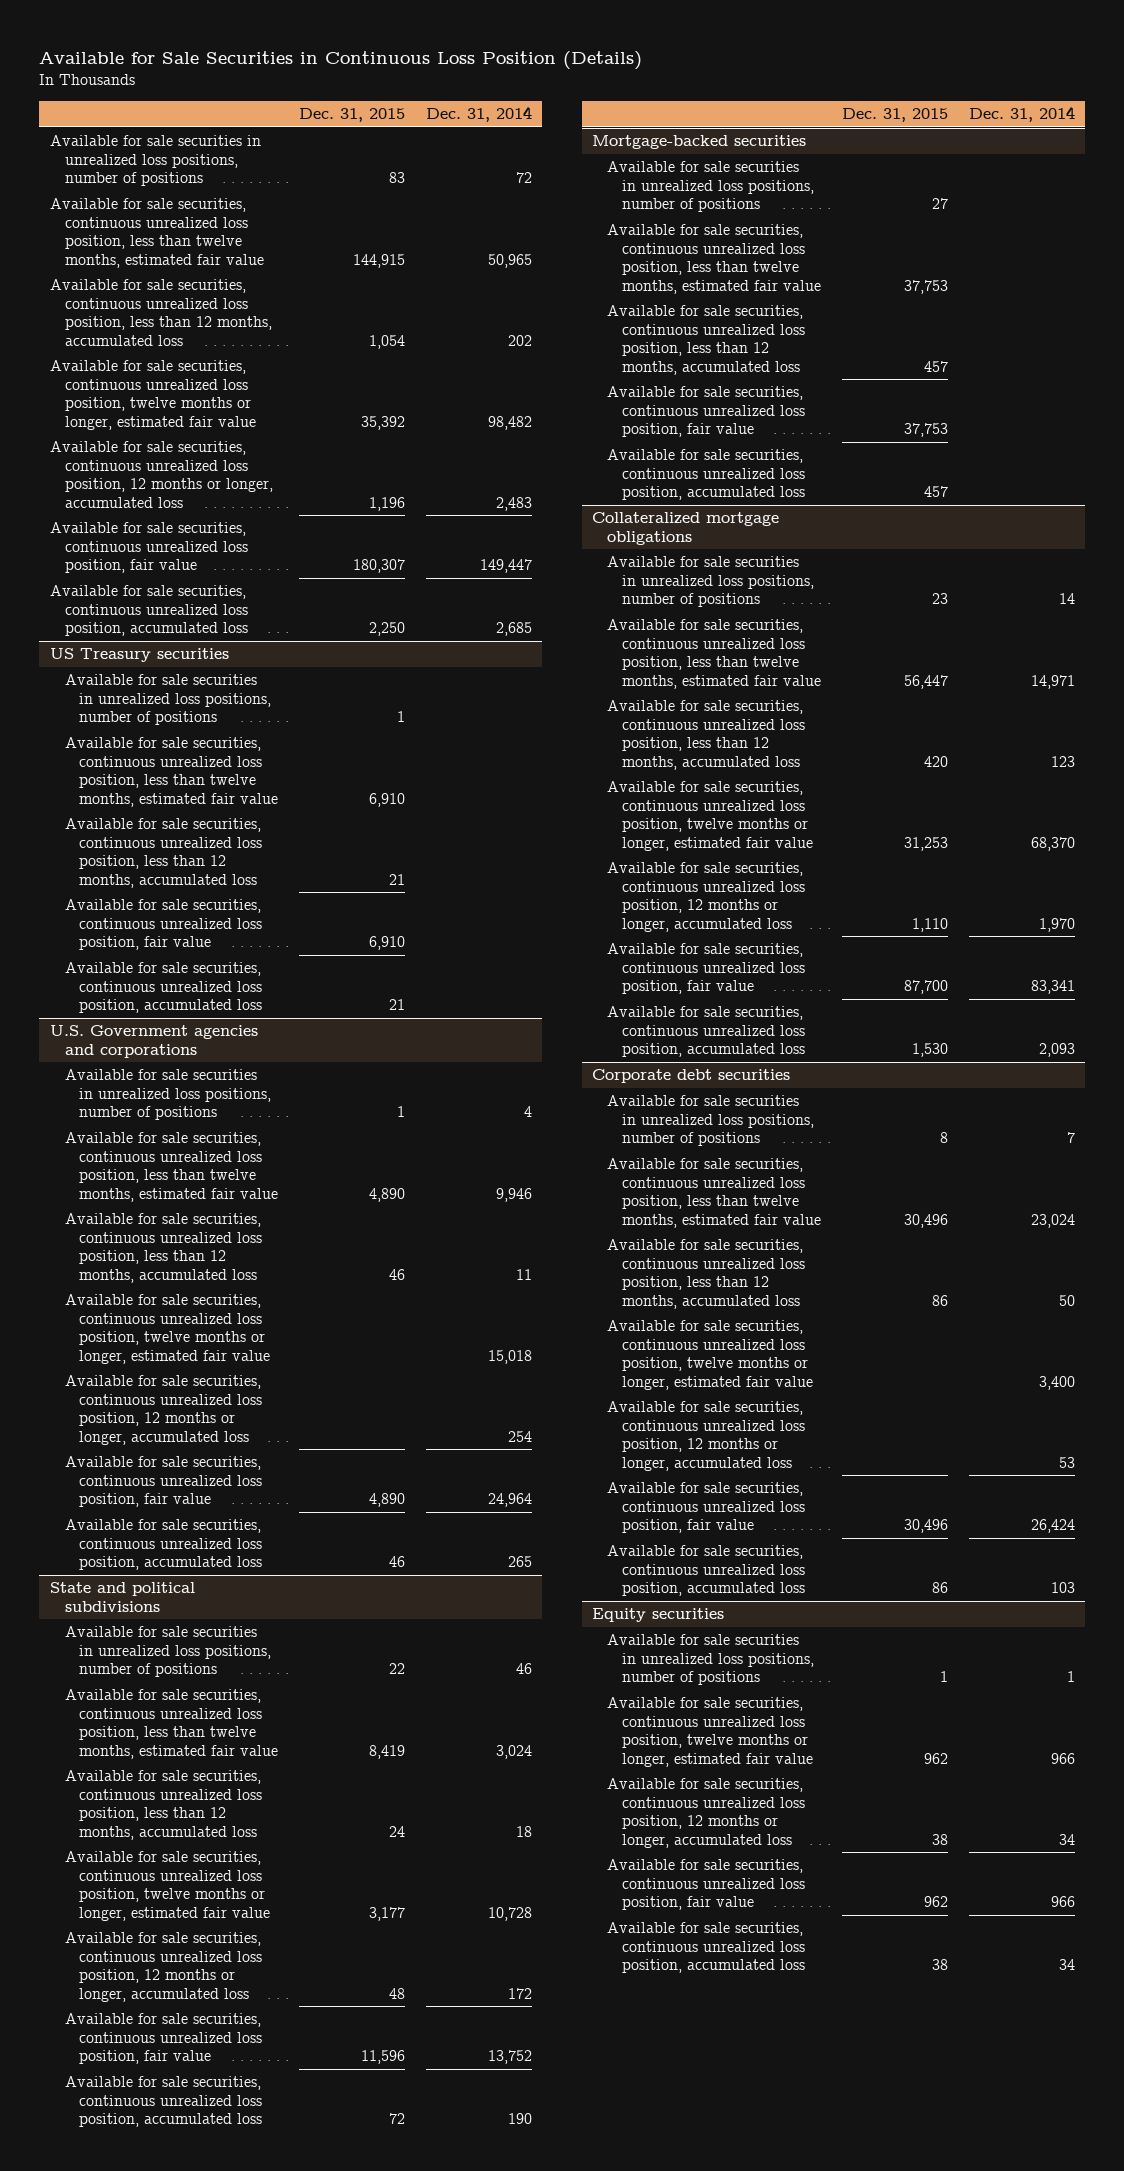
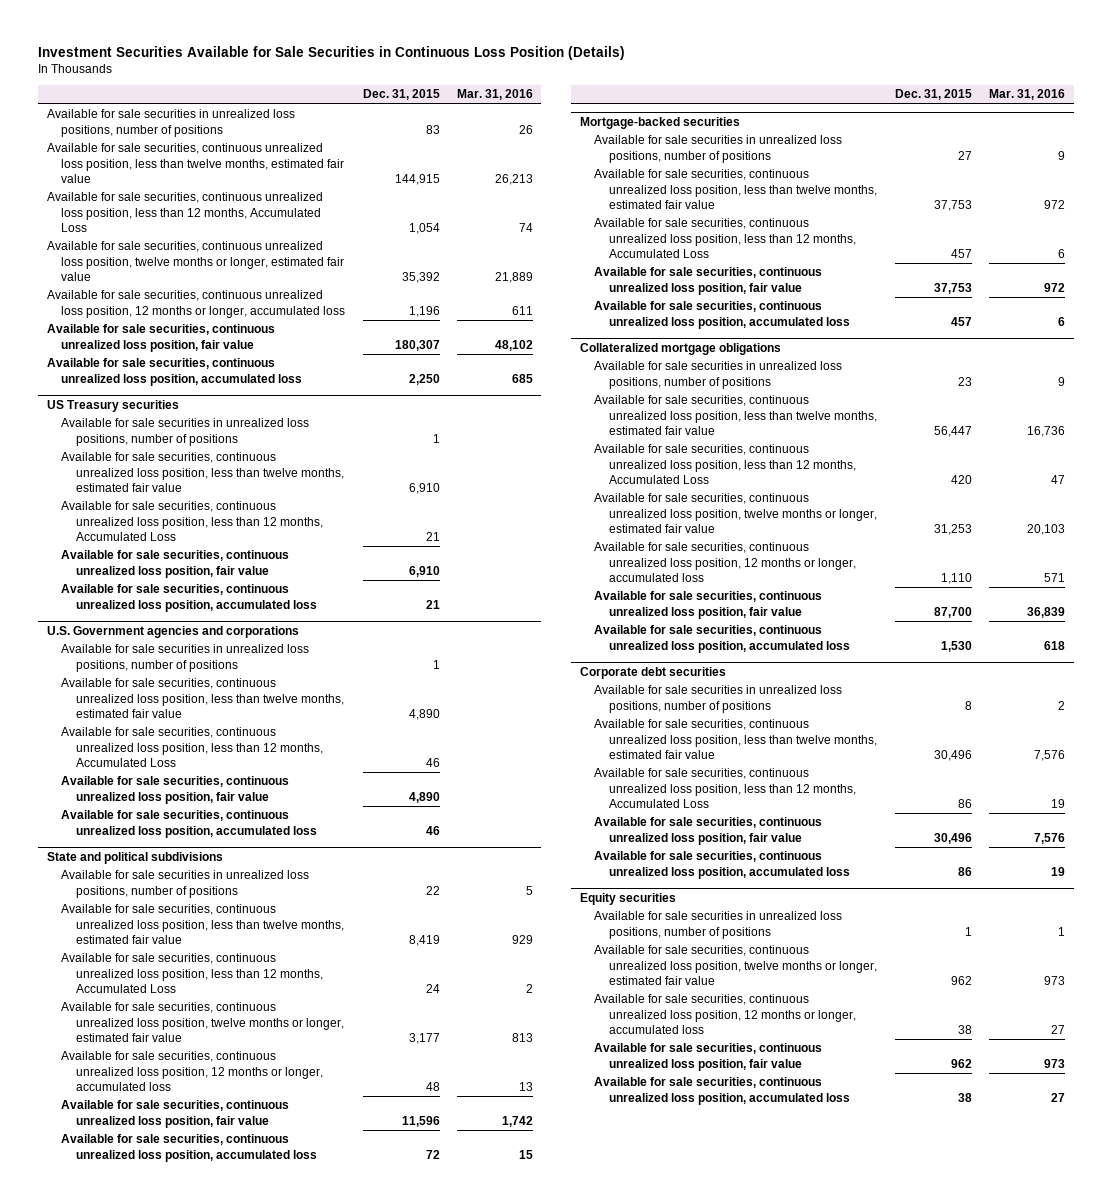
[39,50,643,70] Available for Sale Securities in Continuous Loss Position (Details) -> [38,45,626,60] Investment Securities Available for Sale Securities in Continuous Loss Position (Details)
[426,106,533,123] Dec. 31, 2014 -> none
none -> [456,89,533,101] Mar. 31, 2016
[49,279,272,346] Available for sale securities, continuous unrealized loss position, less than 12 months, accumulated loss -> [46,192,323,232] Available for sale securities, continuous unrealized loss position, less than 12 months, Accumulated Loss
[64,818,263,888] Available for sale securities, continuous unrealized loss position, less than 12 months, accumulated loss -> [61,501,323,541] Available for sale securities, continuous unrealized loss position, less than 12 months, Accumulated Loss
[64,1294,271,1364] Available for sale securities, continuous unrealized loss position, twelve months or longer, estimated fair value -> none
[64,1375,263,1445] Available for sale securities, continuous unrealized loss position, 12 months or longer, accumulated loss -> none
[64,1213,263,1283] Available for sale securities, continuous unrealized loss position, less than 12 months, accumulated loss -> [61,727,323,767] Available for sale securities, continuous unrealized loss position, less than 12 months, Accumulated Loss
[64,1770,263,1840] Available for sale securities, continuous unrealized loss position, less than 12 months, accumulated loss -> [61,953,323,993] Available for sale securities, continuous unrealized loss position, less than 12 months, Accumulated Loss
[607,305,805,375] Available for sale securities, continuous unrealized loss position, less than 12 months, accumulated loss -> [594,218,856,258] Available for sale securities, continuous unrealized loss position, less than 12 months, Accumulated Loss
[607,700,805,770] Available for sale securities, continuous unrealized loss position, less than 12 months, accumulated loss -> [594,444,856,484] Available for sale securities, continuous unrealized loss position, less than 12 months, Accumulated Loss
[607,1320,813,1390] Available for sale securities, continuous unrealized loss position, twelve months or longer, estimated fair value -> none
[607,1401,805,1471] Available for sale securities, continuous unrealized loss position, 12 months or longer, accumulated loss -> none
[607,1239,805,1309] Available for sale securities, continuous unrealized loss position, less than 12 months, accumulated loss -> [594,768,856,808] Available for sale securities, continuous unrealized loss position, less than 12 months, Accumulated Loss

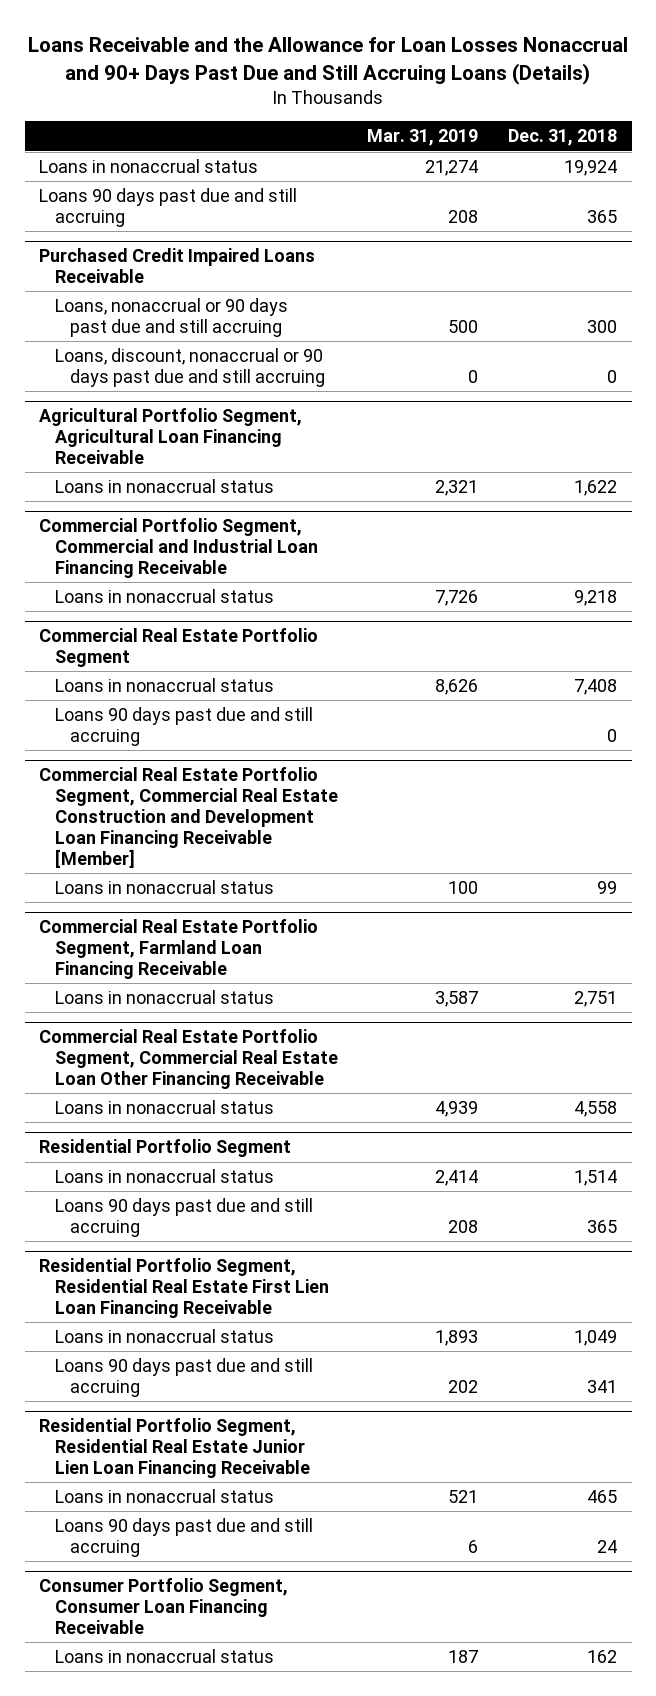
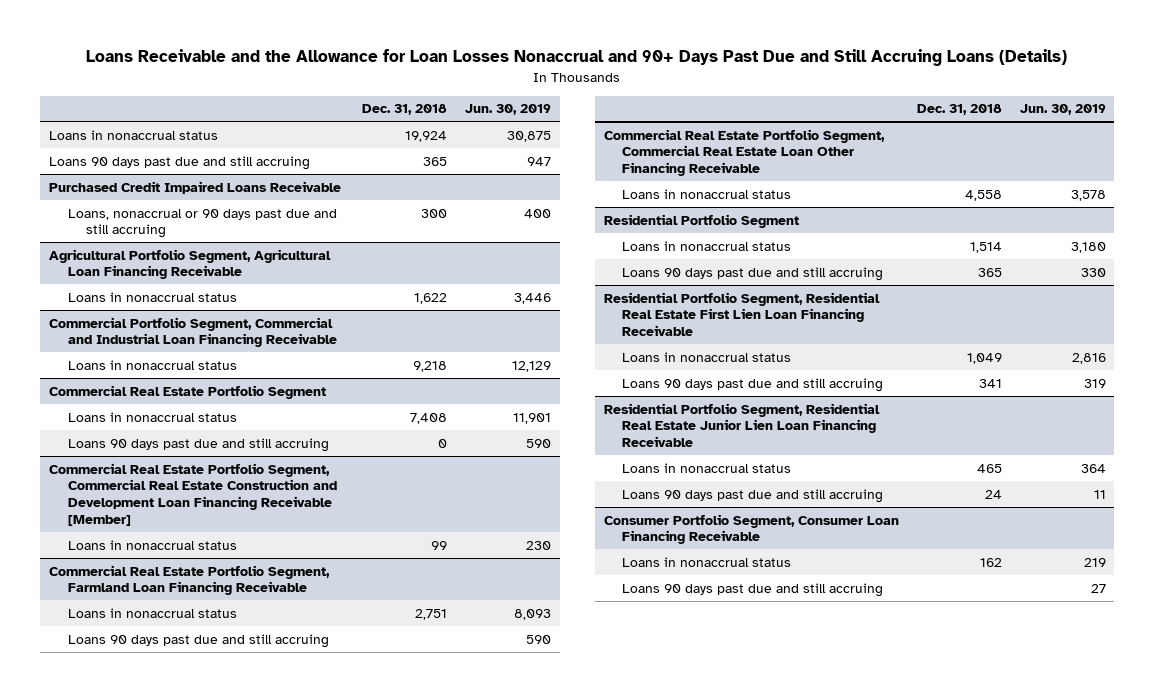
[367,129,479,147] Mar. 31, 2019 -> none
none -> [464,104,551,116] Jun. 30, 2019
[54,347,325,387] Loans, discount, nonaccrual or 90 days past due and still accruing -> none
none -> [67,633,329,648] Loans 90 days past due and still accruing
none -> [622,582,884,597] Loans 90 days past due and still accruing

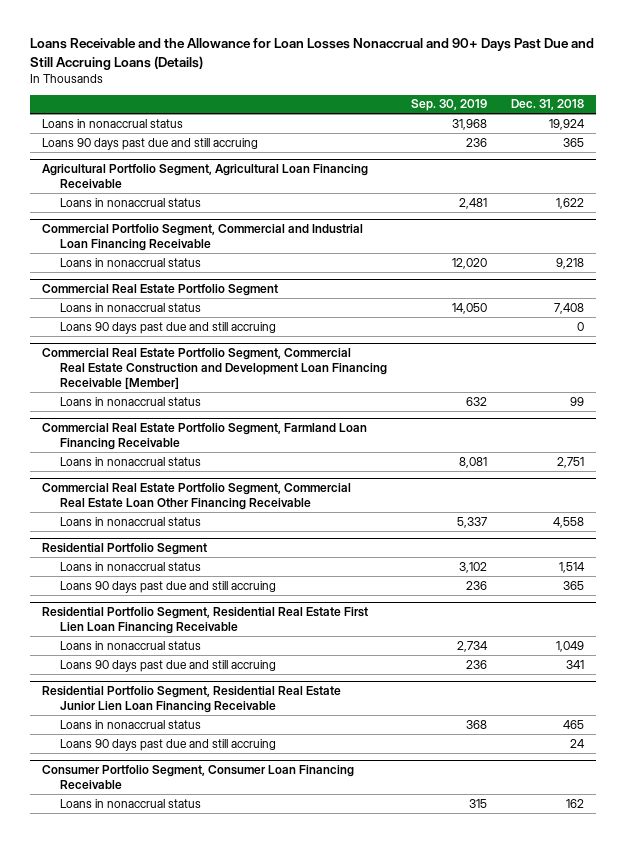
[464,104,551,116] Jun. 30, 2019 -> none
none -> [411,99,488,112] Sep. 30, 2019
[49,180,342,194] Purchased Credit Impaired Loans Receivable -> none
[67,208,337,239] Loans, nonaccrual or 90 days past due and still accruing -> none
[67,633,329,648] Loans 90 days past due and still accruing -> none
[622,582,884,597] Loans 90 days past due and still accruing -> none

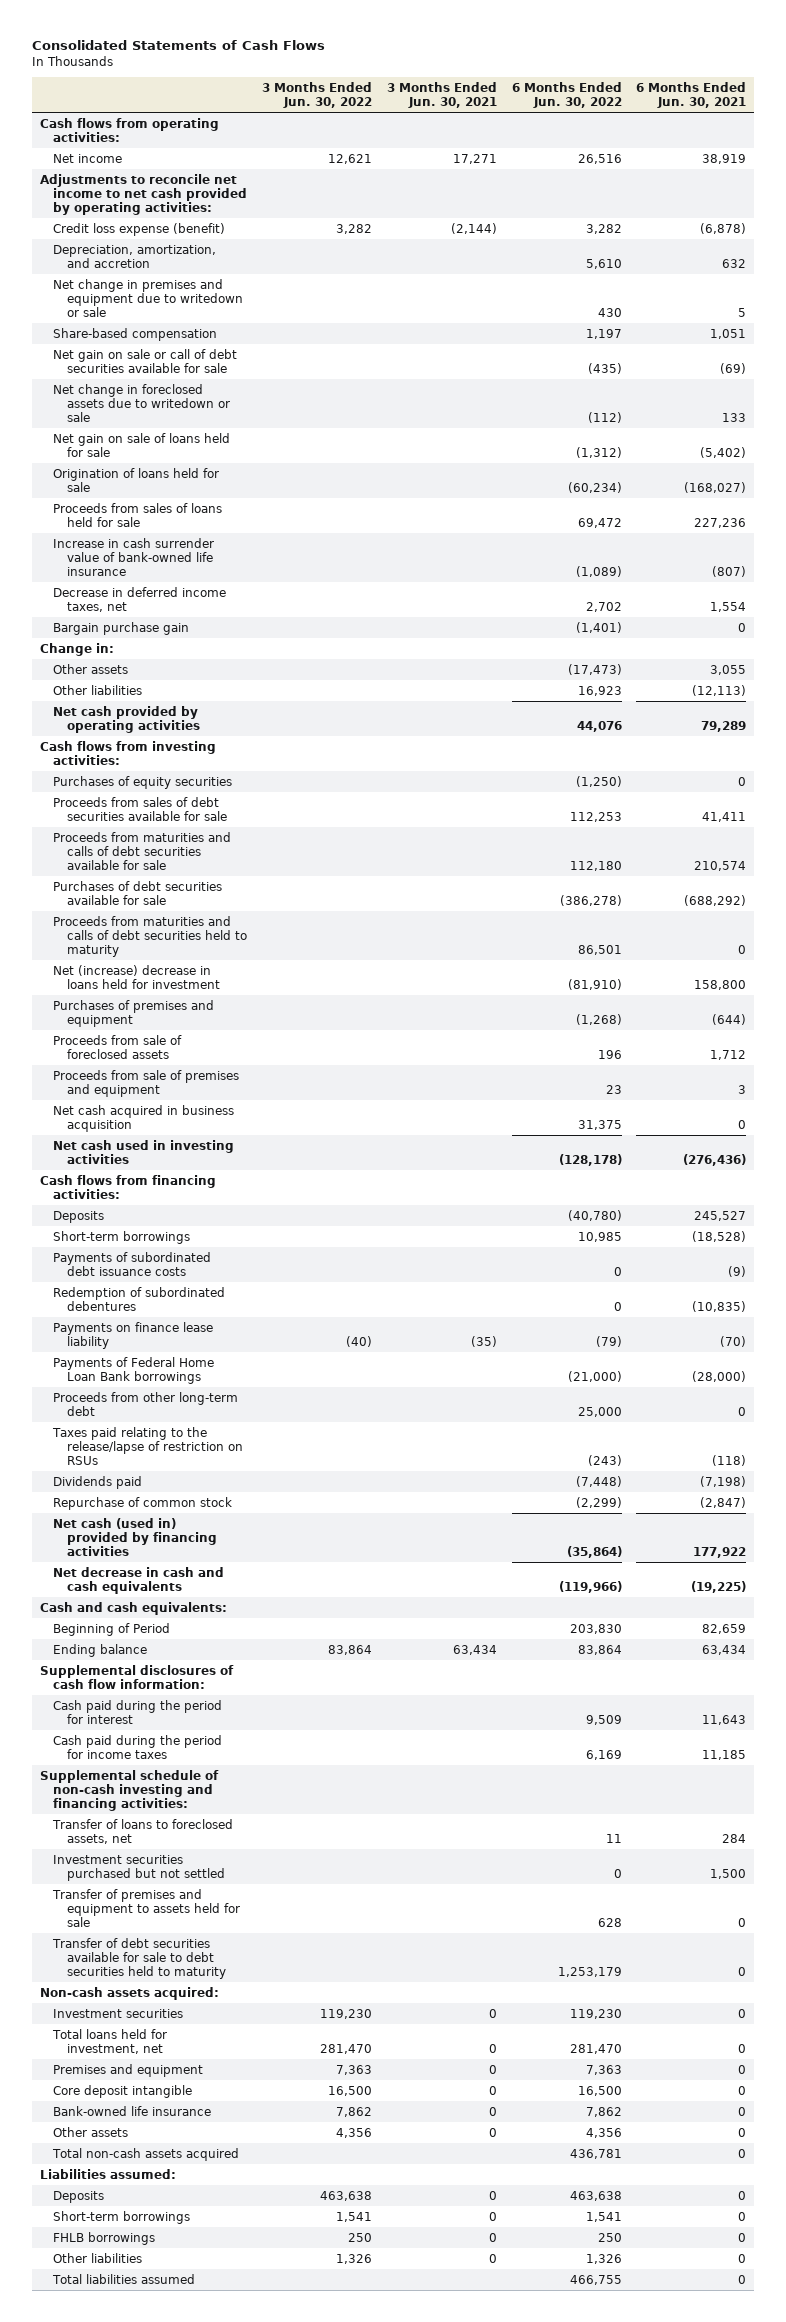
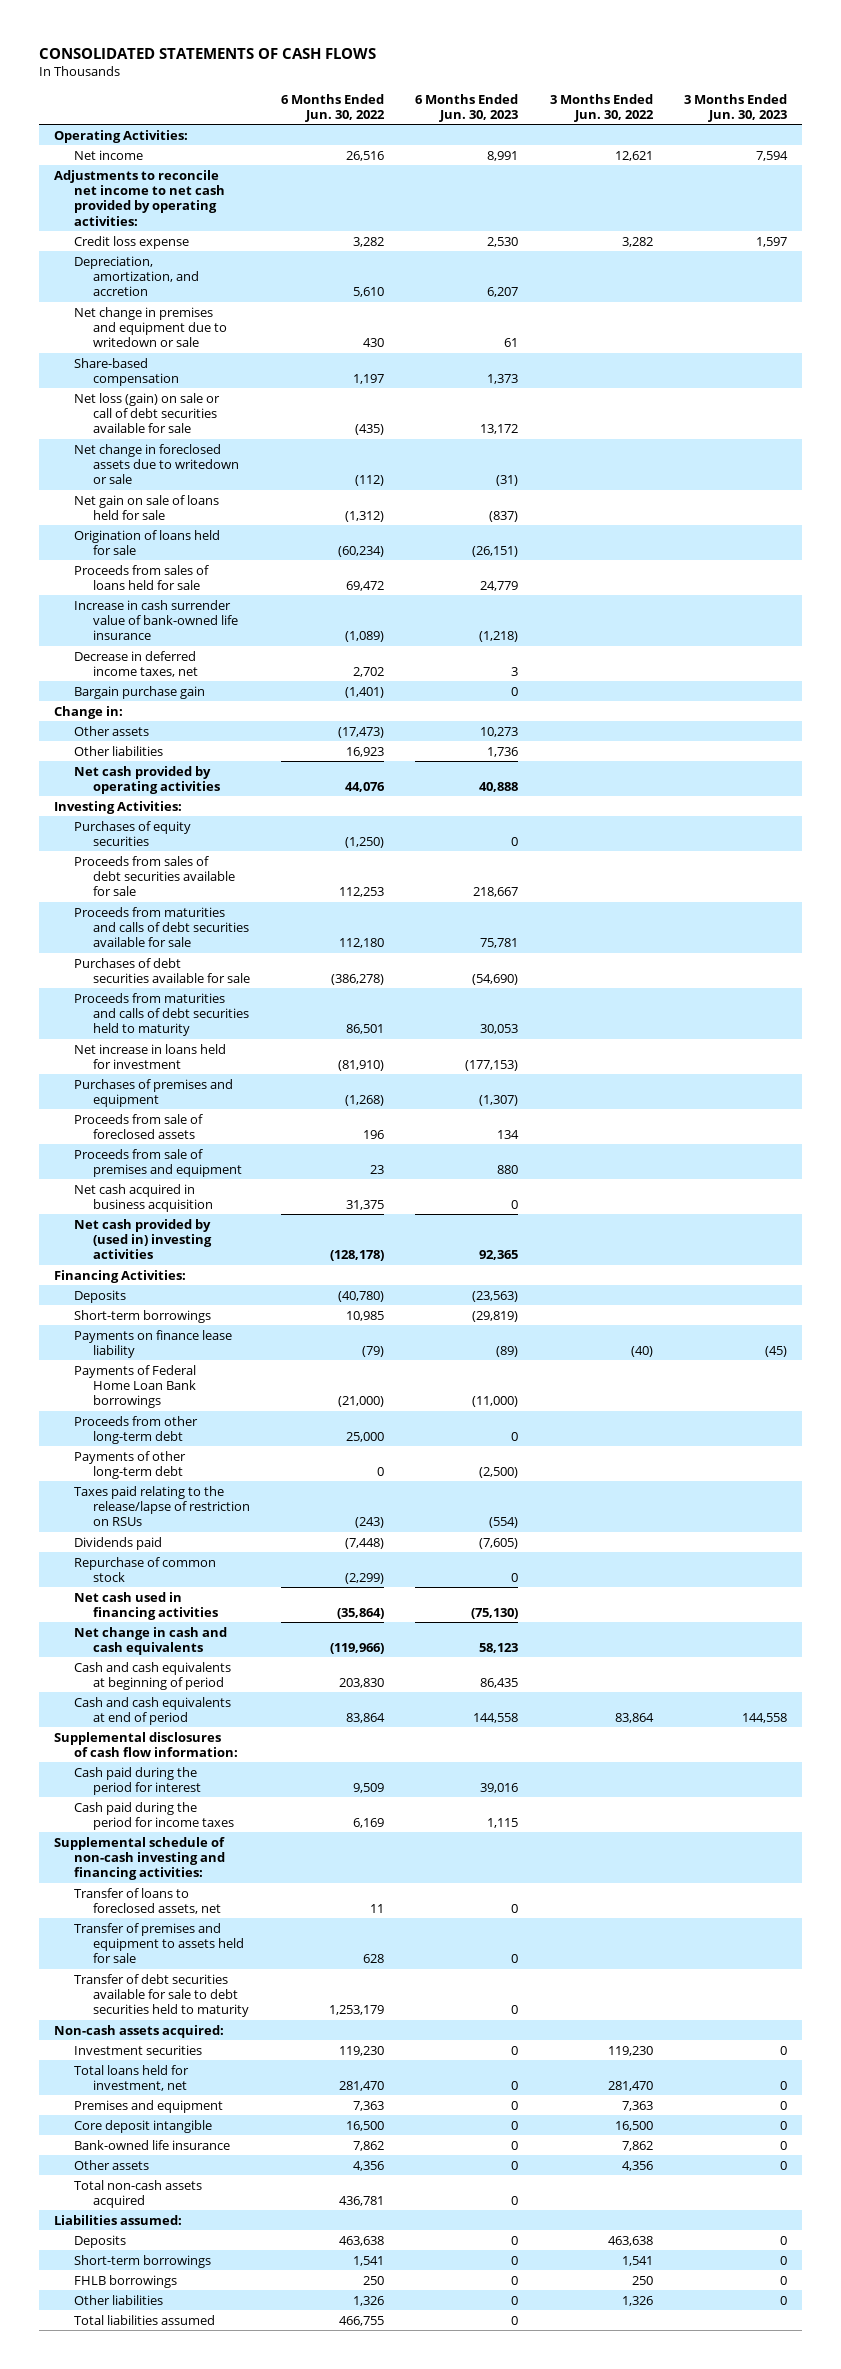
[32,40,326,51] Consolidated Statements of Cash Flows -> [38,47,376,59] CONSOLIDATED STATEMENTS OF CASH FLOWS
[386,81,497,108] 3 Months Ended Jun. 30, 2021 -> none
[636,81,747,108] 6 Months Ended Jun. 30, 2021 -> none
none -> [415,93,519,122] 6 Months Ended Jun. 30, 2023
none -> [683,93,787,122] 3 Months Ended Jun. 30, 2023
[39,117,219,142] Cash flows from operating activities: -> [54,129,189,143] Operating Activities:
[53,222,226,236] Credit loss expense (benefit) -> [73,235,189,249] Credit loss expense
[53,348,238,373] Net gain on sale or call of debt securities available for sale -> [73,392,220,434] Net loss (gain) on sale or call of debt securities available for sale
[39,740,216,765] Cash flows from investing activities: -> [54,800,183,814] Investing Activities:
[53,964,221,989] Net (increase) decrease in loans held for investment -> [73,1043,226,1069] Net increase in loans held for investment
[53,1139,235,1164] Net cash used in investing activities -> [73,1218,213,1260] Net cash provided by (used in) investing activities
[39,1174,216,1199] Cash flows from financing activities: -> [54,1269,187,1283] Financing Activities:
[53,1251,212,1276] Payments of subordinated debt issuance costs -> none
[53,1286,226,1311] Redemption of subordinated debentures -> none
none -> [73,1450,186,1479] Payments of other long-term debt
[39,1601,227,1615] Cash and cash equivalents: -> none
[53,1517,218,1556] Net cash (used in) provided by financing activities -> [73,1591,219,1620] Net cash used in financing activities
[53,1566,225,1594] Net decrease in cash and cash equivalents -> [73,1626,227,1655] Net change in cash and cash equivalents
[53,1622,171,1636] Beginning of Period -> [73,1661,231,1690] Cash and cash equivalents at beginning of period
[53,1643,148,1657] Ending balance -> [73,1696,231,1725] Cash and cash equivalents at end of period
[53,1854,226,1881] Investment securities purchased but not settled -> none

